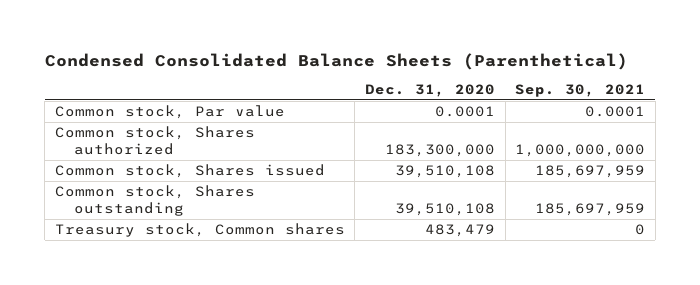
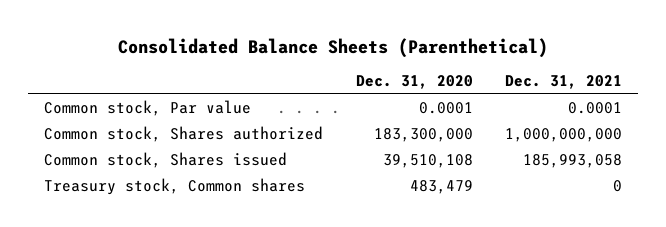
[44,52,628,70] Condensed Consolidated Balance Sheets (Parenthetical) -> [118,37,549,58] Consolidated Balance Sheets (Parenthetical)
[515,84,646,98] Sep. 30, 2021 -> none
none -> [504,75,622,90] Dec. 31, 2021
[54,185,255,217] Common stock, Shares outstanding -> none

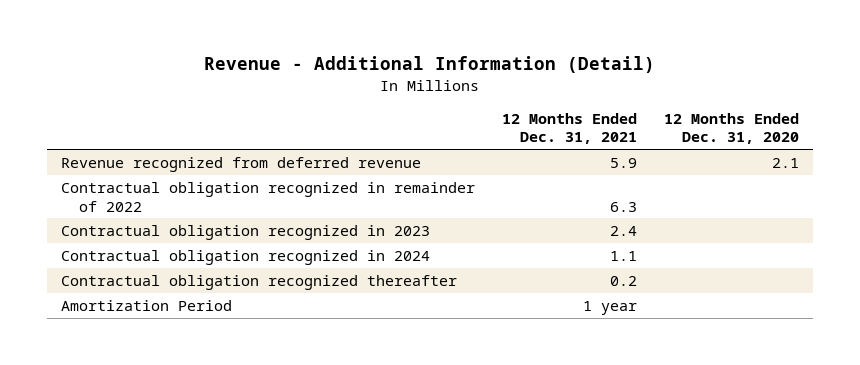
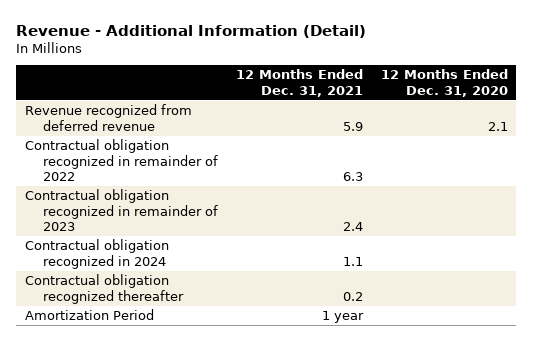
[60,224,430,240] Contractual obligation recognized in 2023 -> [25,189,219,232] Contractual obligation recognized in remainder of 2023

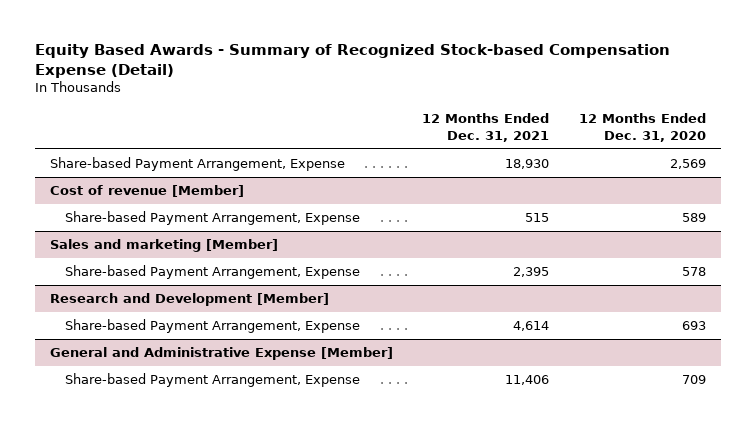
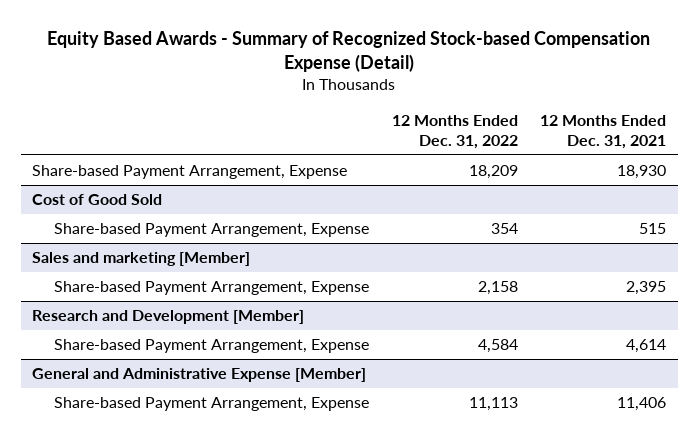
[579,113,707,142] 12 Months Ended Dec. 31, 2020 -> none
none -> [391,115,518,149] 12 Months Ended Dec. 31, 2022
[49,185,244,198] Cost of revenue [Member] -> [32,194,163,206] Cost of Good Sold

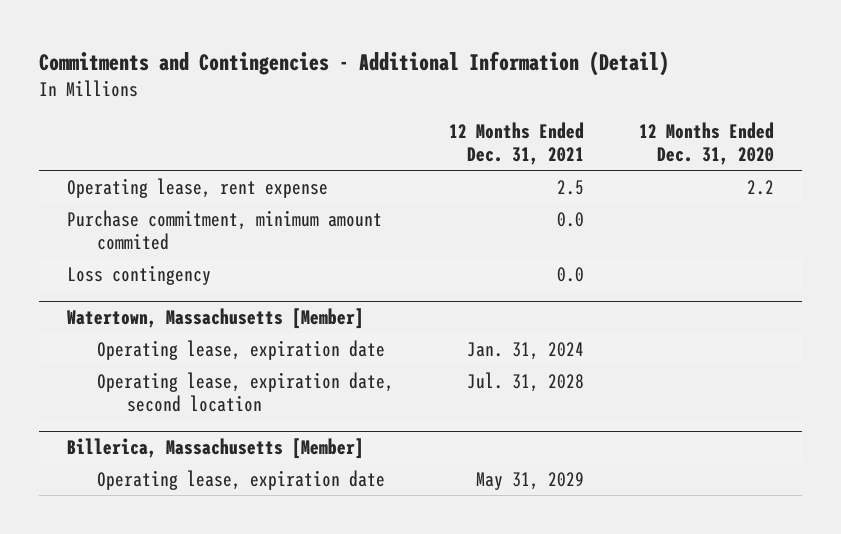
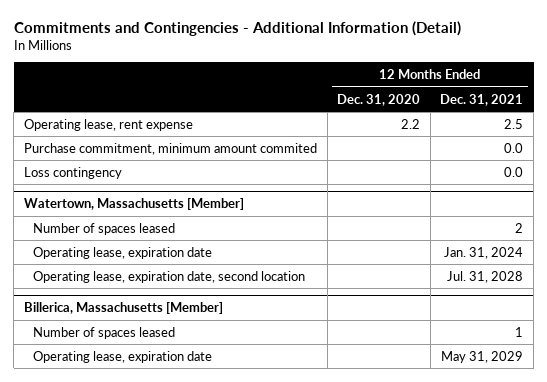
none -> [33,222,176,235] Number of spaces leased
none -> [33,326,176,339] Number of spaces leased

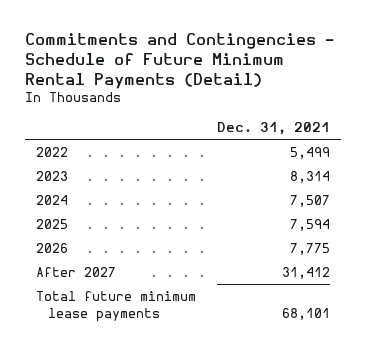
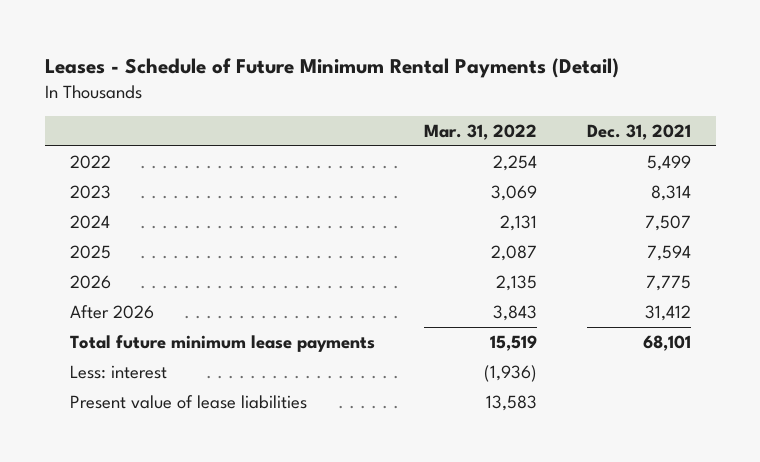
[24,32,334,89] Commitments and Contingencies - Schedule of Future Minimum Rental Payments (Detail) -> [44,58,619,79] Leases - Schedule of Future Minimum Rental Payments (Detail)
none -> [424,124,538,141] Mar. 31, 2022
[35,266,116,277] After 2027 -> [69,304,154,319] After 2026
none -> [69,364,167,379] Less: interest
none -> [69,394,307,409] Present value of lease liabilities

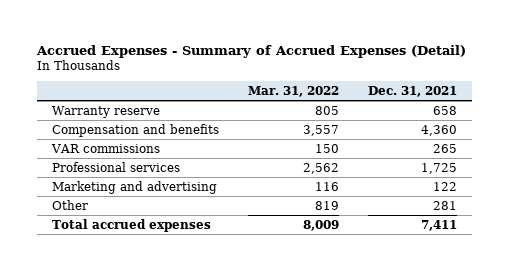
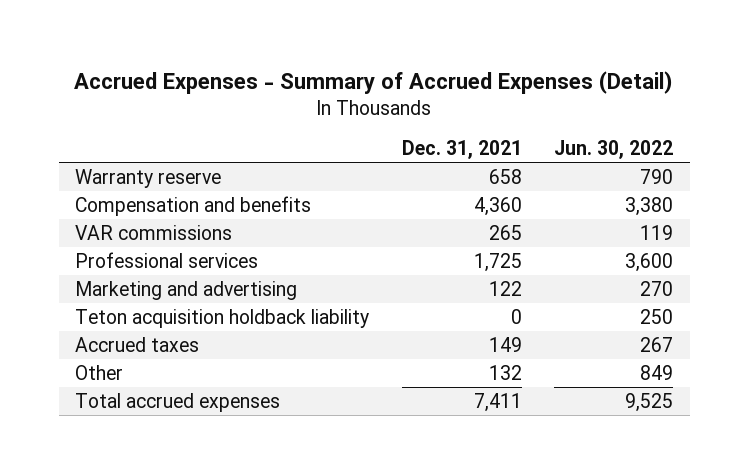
[248,85,340,97] Mar. 31, 2022 -> none
none -> [554,140,674,160] Jun. 30, 2022
none -> [75,308,370,328] Teton acquisition holdback liability
none -> [75,336,200,352] Accrued taxes
[433,200,458,210] 281 -> [488,364,522,380] 132

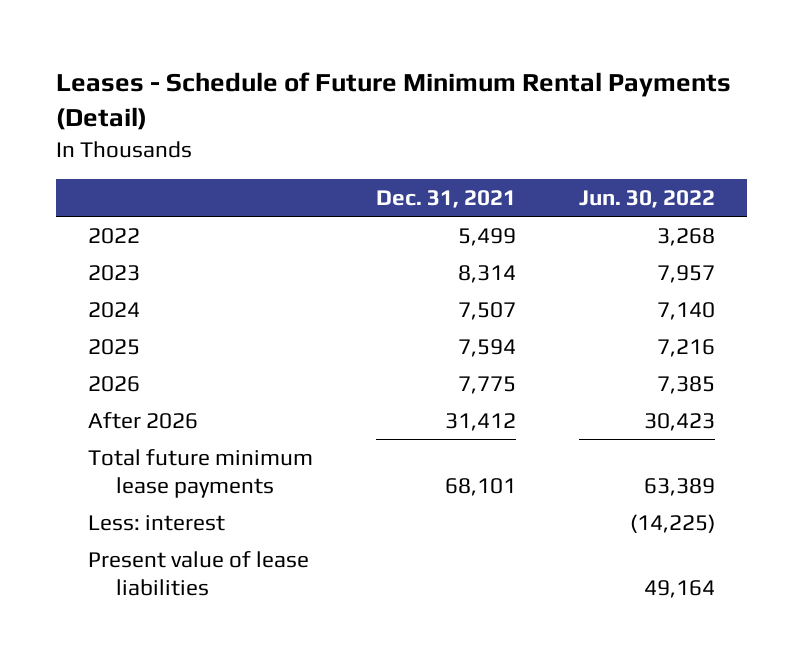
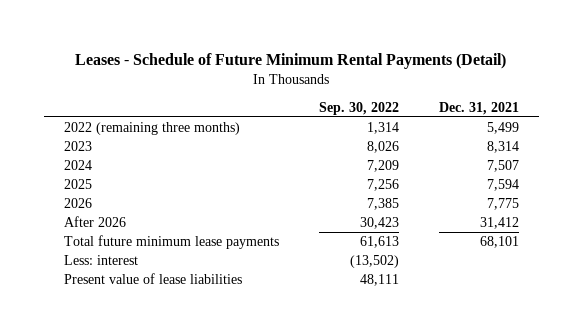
[579,189,716,208] Jun. 30, 2022 -> none
none -> [318,101,399,115] Sep. 30, 2022
[87,227,140,244] 2022 -> [63,122,240,136] 2022 (remaining three months)

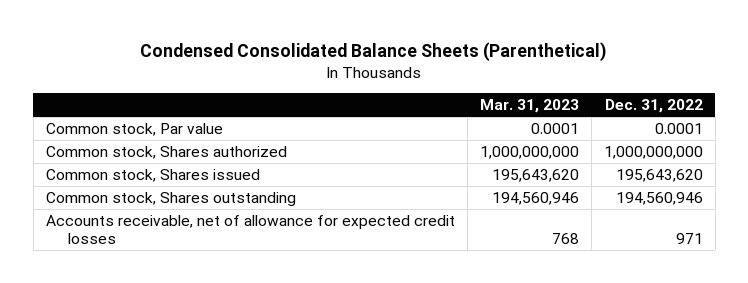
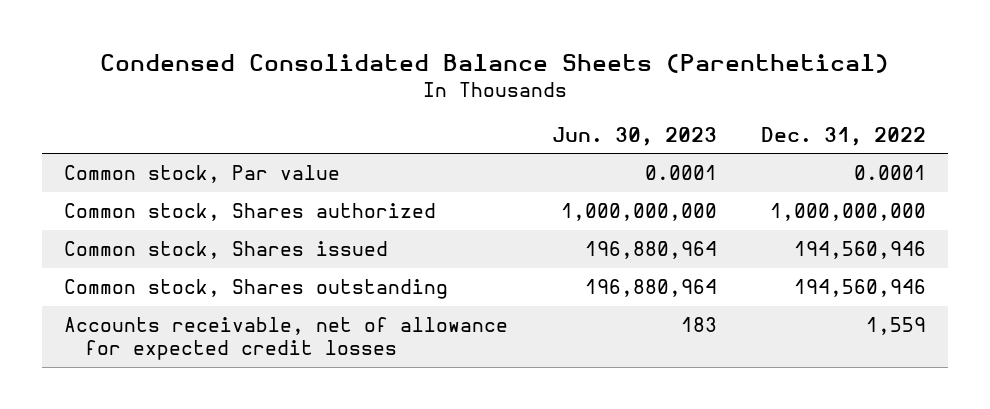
[479,99,579,114] Mar. 31, 2023 -> none
none -> [551,126,717,146] Jun. 30, 2023
[615,169,703,183] 195,643,620 -> [793,241,926,260] 194,560,946
[675,233,703,245] 971 -> [865,317,926,336] 1,559

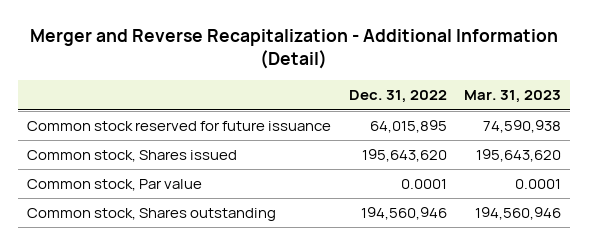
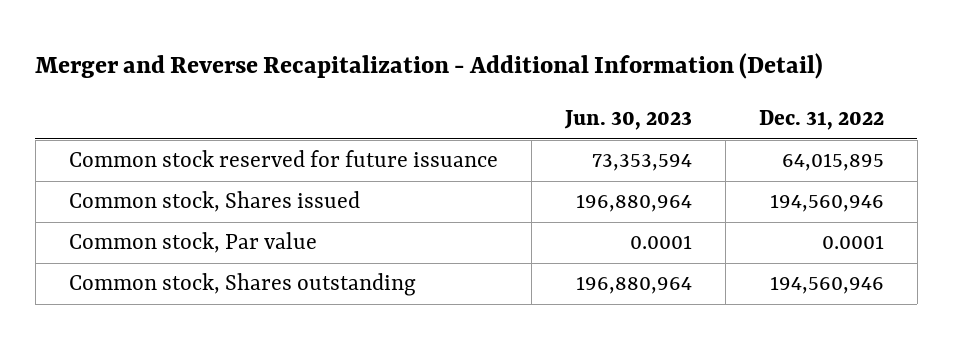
[464,90,562,104] Mar. 31, 2023 -> none
none -> [563,110,692,131] Jun. 30, 2023
[361,149,447,163] 195,643,620 -> [769,194,884,213] 194,560,946

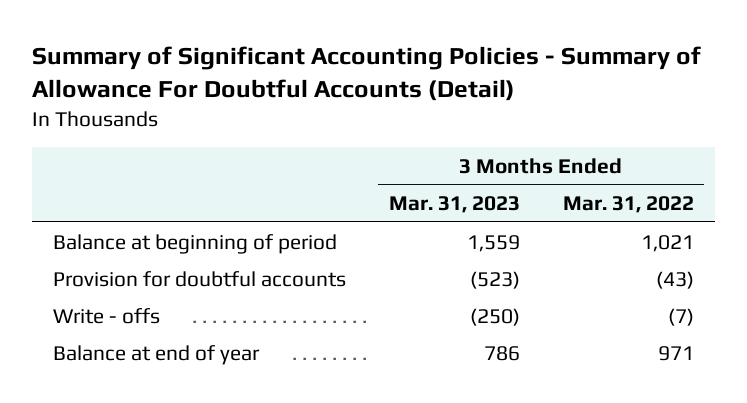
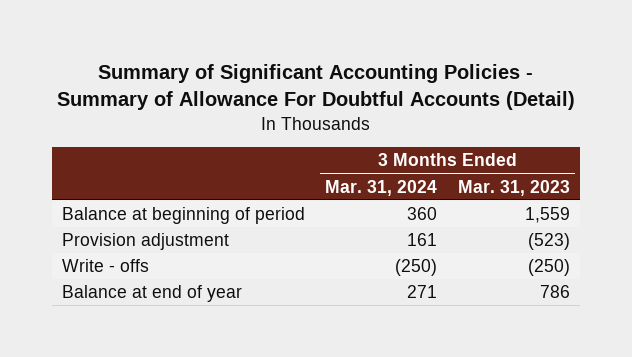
[562,196,694,214] Mar. 31, 2022 -> none
none -> [325,179,438,196] Mar. 31, 2024
[52,270,346,287] Provision for doubtful accounts -> [62,233,230,251] Provision adjustment

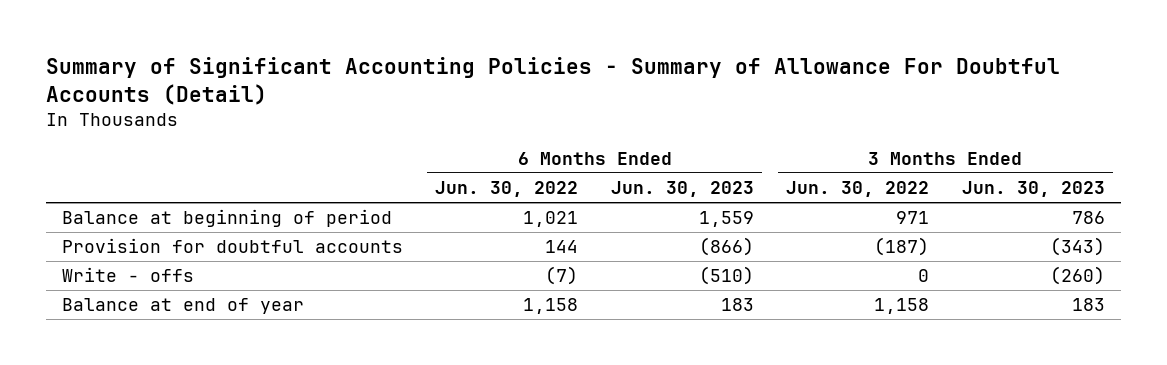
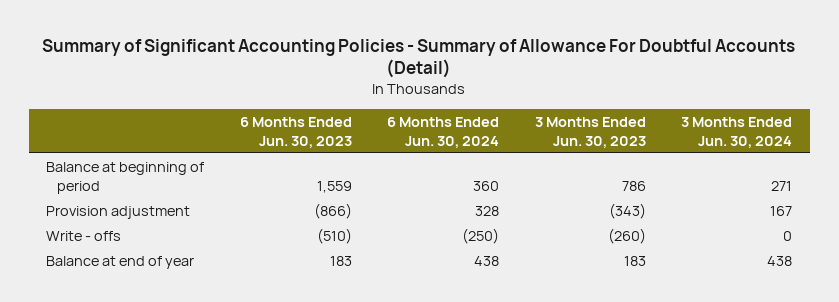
[435,180,579,197] Jun. 30, 2022 -> none
[786,180,930,197] Jun. 30, 2022 -> none
none -> [387,116,500,148] 6 Months Ended Jun. 30, 2024
none -> [681,116,793,148] 3 Months Ended Jun. 30, 2024
[62,238,404,254] Provision for doubtful accounts -> [46,205,191,219] Provision adjustment

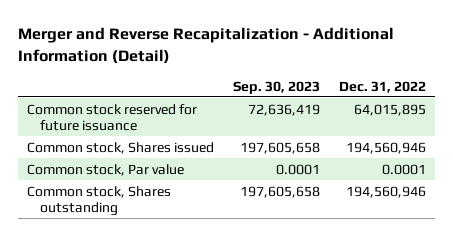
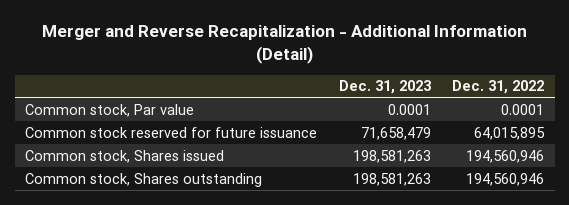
[232,80,320,94] Sep. 30, 2023 -> none
none -> [338,80,431,95] Dec. 31, 2023
[27,163,185,176] Common stock, Par value -> [25,103,195,117] Common stock, Par value

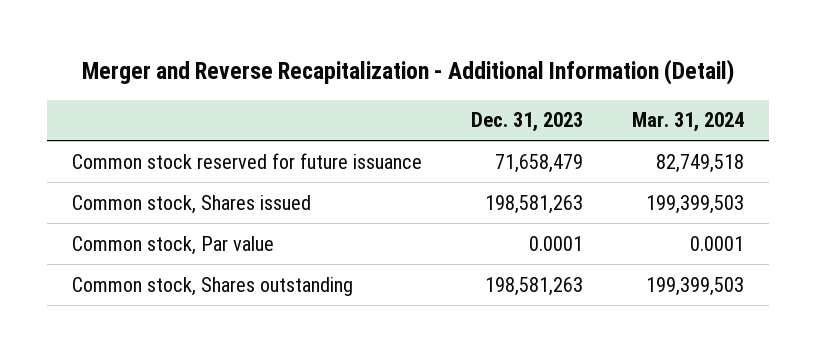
[451,80,544,95] Dec. 31, 2022 -> none
none -> [632,112,745,133] Mar. 31, 2024
[25,103,195,117] Common stock, Par value -> [71,235,274,255] Common stock, Par value

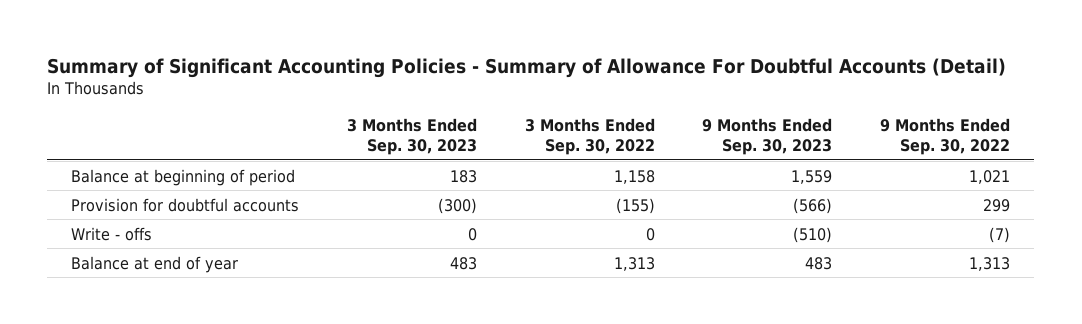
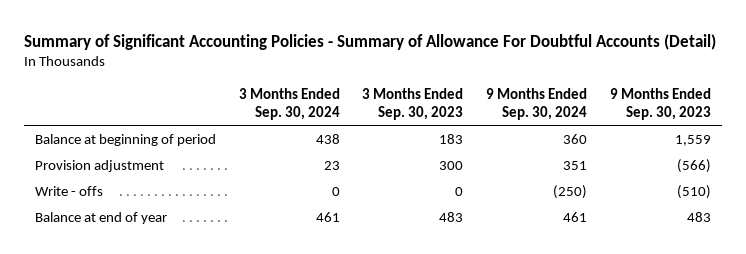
[524,118,655,155] 3 Months Ended Sep. 30, 2022 -> none
[880,118,1011,155] 9 Months Ended Sep. 30, 2022 -> none
none -> [238,87,340,120] 3 Months Ended Sep. 30, 2024
none -> [485,87,587,120] 9 Months Ended Sep. 30, 2024
[71,197,300,212] Provision for doubtful accounts -> [35,159,165,172] Provision adjustment
[438,197,478,214] (300) -> [439,160,464,170] 300

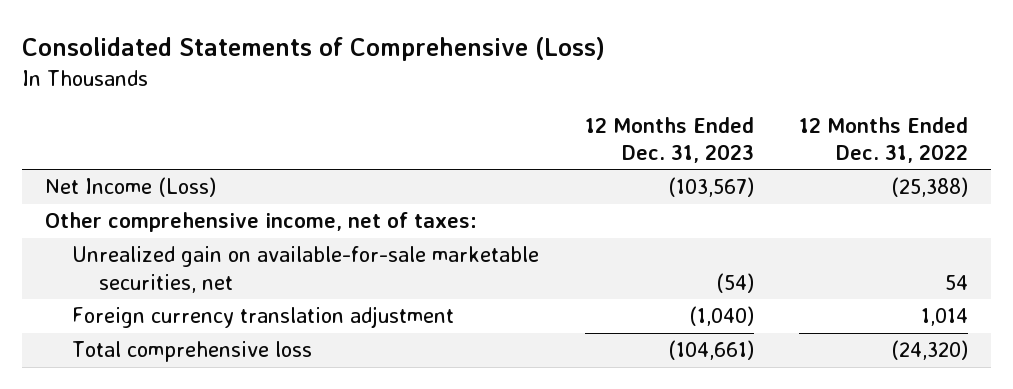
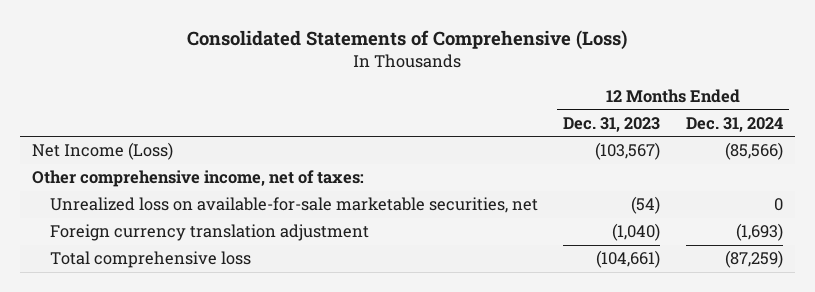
[799,116,969,163] 12 Months Ended Dec. 31, 2022 -> none
none -> [685,116,783,132] Dec. 31, 2024
[71,246,539,293] Unrealized gain on available-for-sale marketable securities, net -> [50,197,539,214] Unrealized loss on available-for-sale marketable securities, net

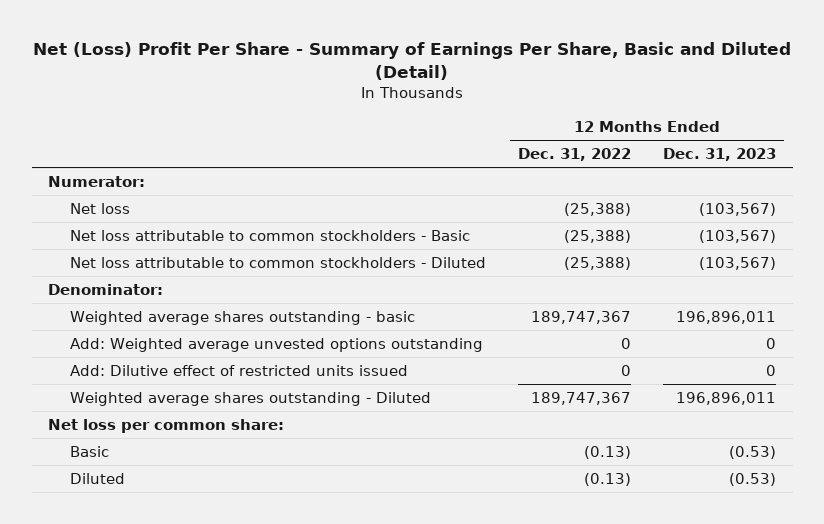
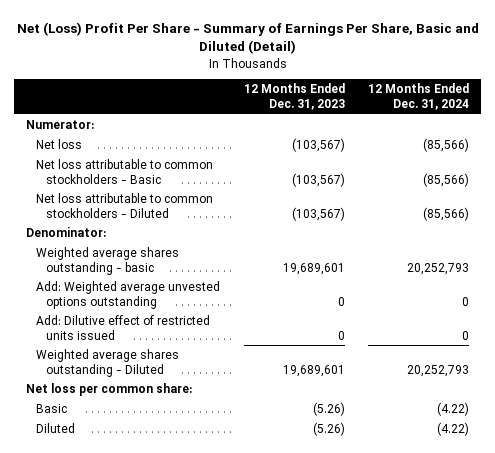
[518,147,632,161] Dec. 31, 2022 -> none
none -> [368,83,470,111] 12 Months Ended Dec. 31, 2024
[676,310,777,324] 196,896,011 -> [282,262,345,275] 19,689,601
[676,391,777,405] 196,896,011 -> [282,364,345,377] 19,689,601
[729,445,777,459] (0.53) -> [312,402,345,417] (5.26)
[729,472,777,486] (0.53) -> [312,422,345,437] (5.26)

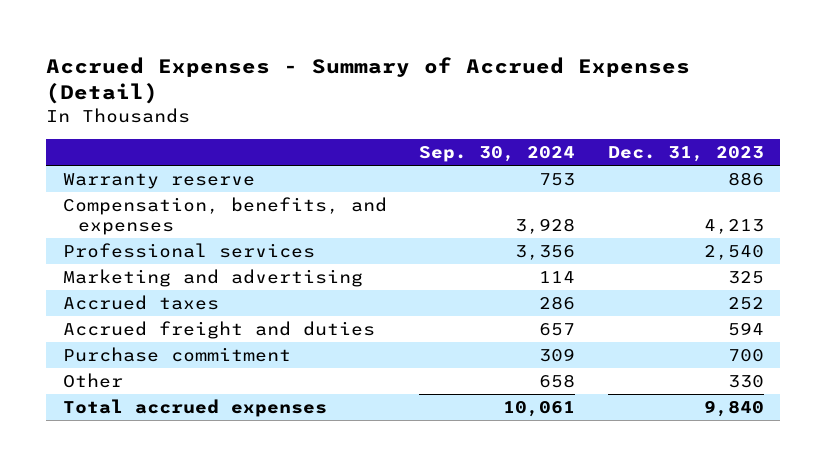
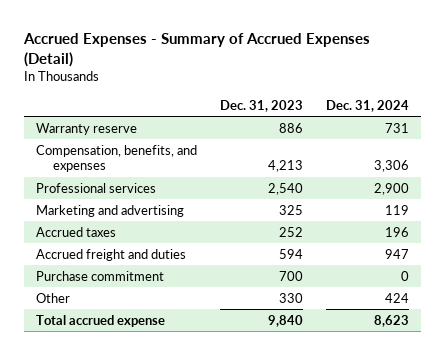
[419,146,576,163] Sep. 30, 2024 -> none
none -> [326,99,410,112] Dec. 31, 2024
[62,398,327,417] Total accrued expenses -> [35,314,165,327] Total accrued expense

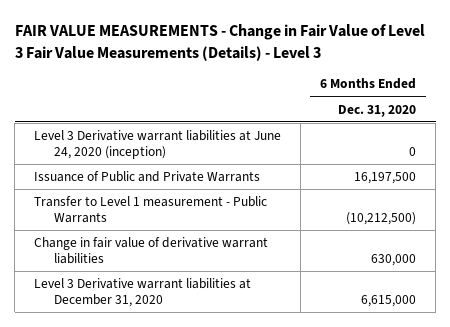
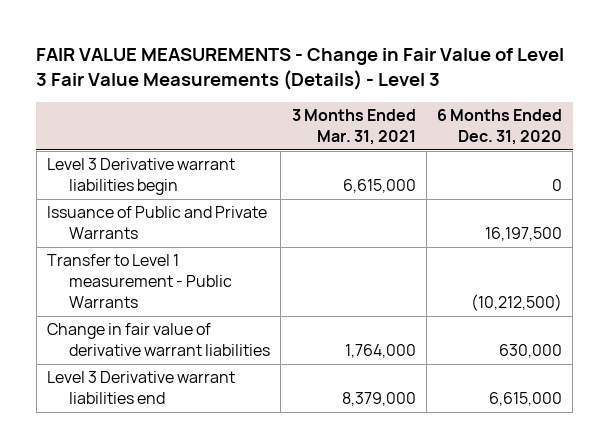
none -> [291,109,416,146] 3 Months Ended Mar. 31, 2021
[34,130,282,160] Level 3 Derivative warrant liabilities at June 24, 2020 (inception) -> [46,158,235,196] Level 3 Derivative warrant liabilities begin
[34,278,252,308] Level 3 Derivative warrant liabilities at December 31, 2020 -> [46,371,235,405] Level 3 Derivative warrant liabilities end

